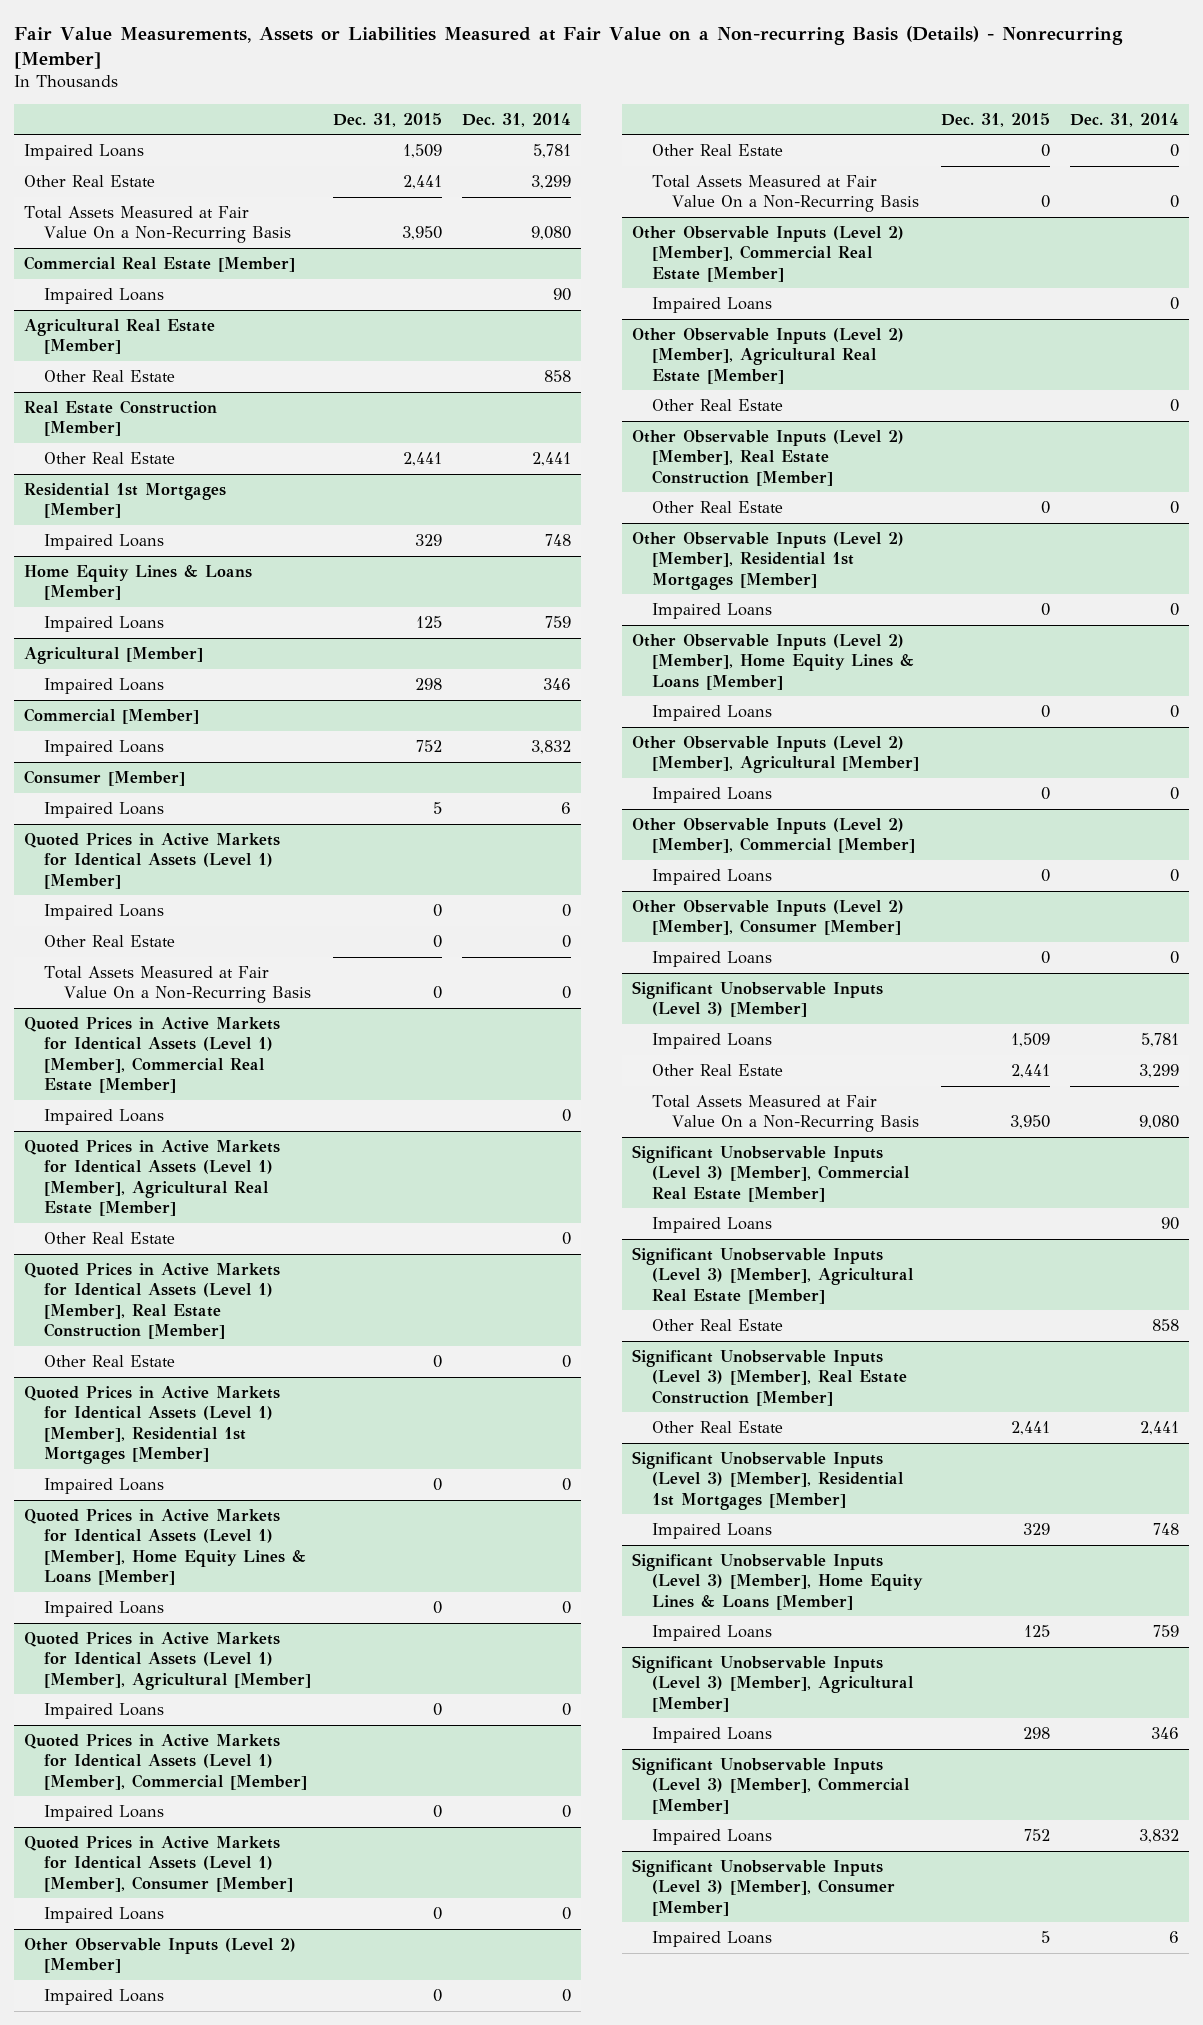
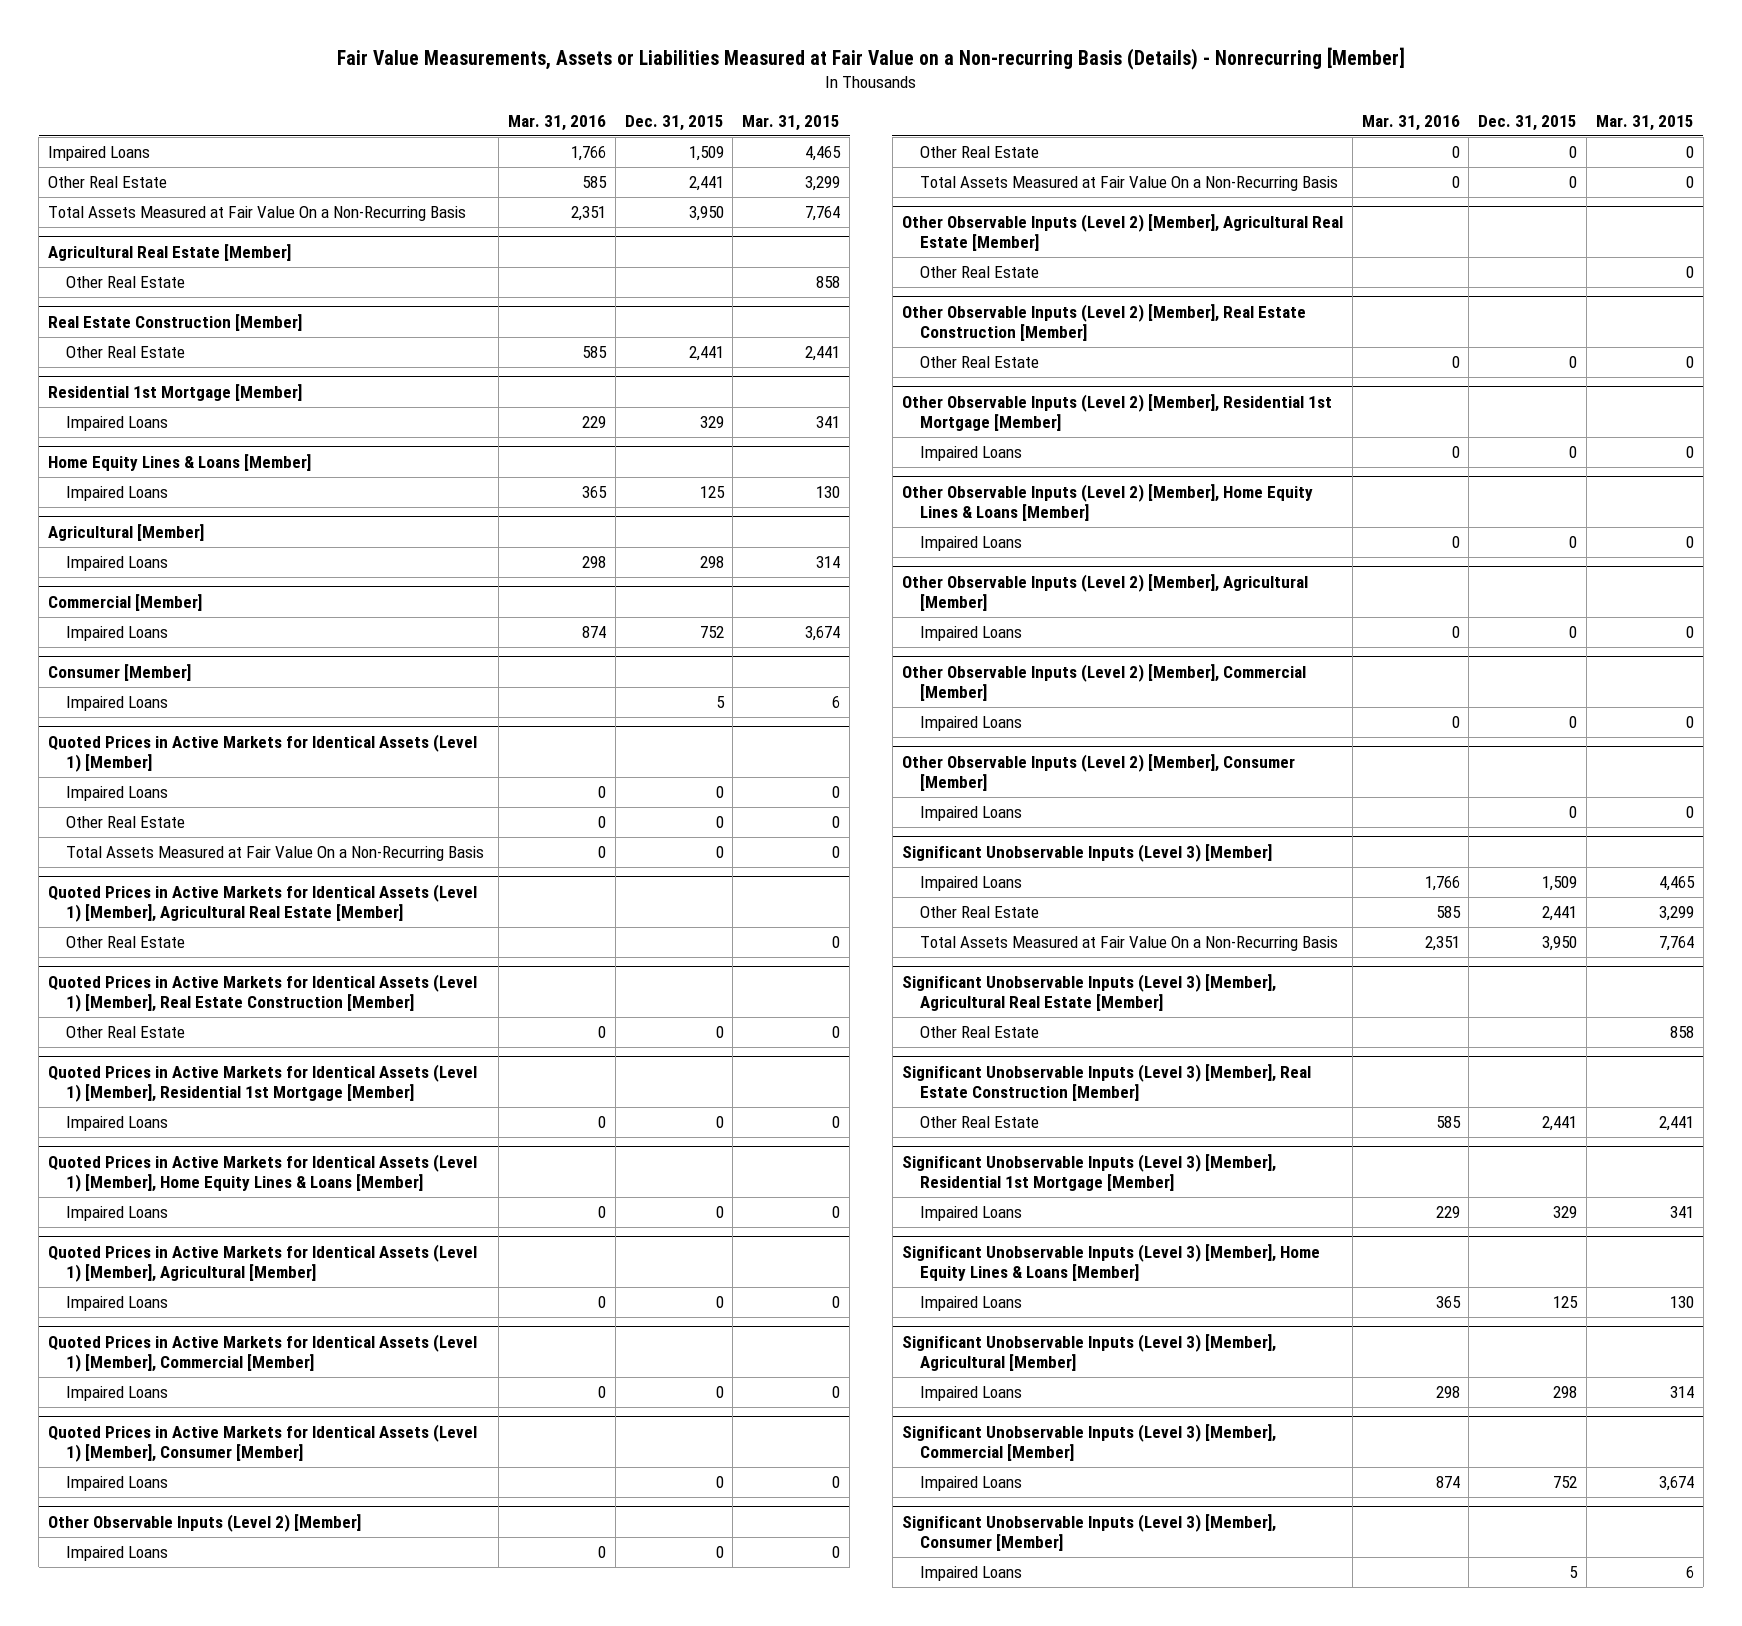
[462,112,572,127] Dec. 31, 2014 -> none
none -> [507,114,606,131] Mar. 31, 2016
none -> [742,114,841,131] Mar. 31, 2015
[23,256,295,273] Commercial Real Estate [Member] -> none
[43,288,164,305] Impaired Loans -> none
[23,483,226,519] Residential 1st Mortgages [Member] -> [48,384,303,402] Residential 1st Mortgage [Member]
[23,1017,280,1093] Quoted Prices in Active Markets for Identical Assets (Level 1) [Member], Commercial Real Estate [Member] -> none
[43,1109,164,1126] Impaired Loans -> none
[23,1386,280,1464] Quoted Prices in Active Markets for Identical Assets (Level 1) [Member], Residential 1st Mortgages [Member] -> [48,1064,478,1103] Quoted Prices in Active Markets for Identical Assets (Level 1) [Member], Residential 1st Mortgage [Member]
[631,226,904,282] Other Observable Inputs (Level 2) [Member], Commercial Real Estate [Member] -> none
[651,297,772,314] Impaired Loans -> none
[631,532,904,590] Other Observable Inputs (Level 2) [Member], Residential 1st Mortgages [Member] -> [901,394,1332,432] Other Observable Inputs (Level 2) [Member], Residential 1st Mortgage [Member]
[631,1145,910,1202] Significant Unobservable Inputs (Level 3) [Member], Commercial Real Estate [Member] -> none
[651,1217,772,1234] Impaired Loans -> none
[631,1451,904,1510] Significant Unobservable Inputs (Level 3) [Member], Residential 1st Mortgages [Member] -> [901,1154,1276,1192] Significant Unobservable Inputs (Level 3) [Member], Residential 1st Mortgage [Member]

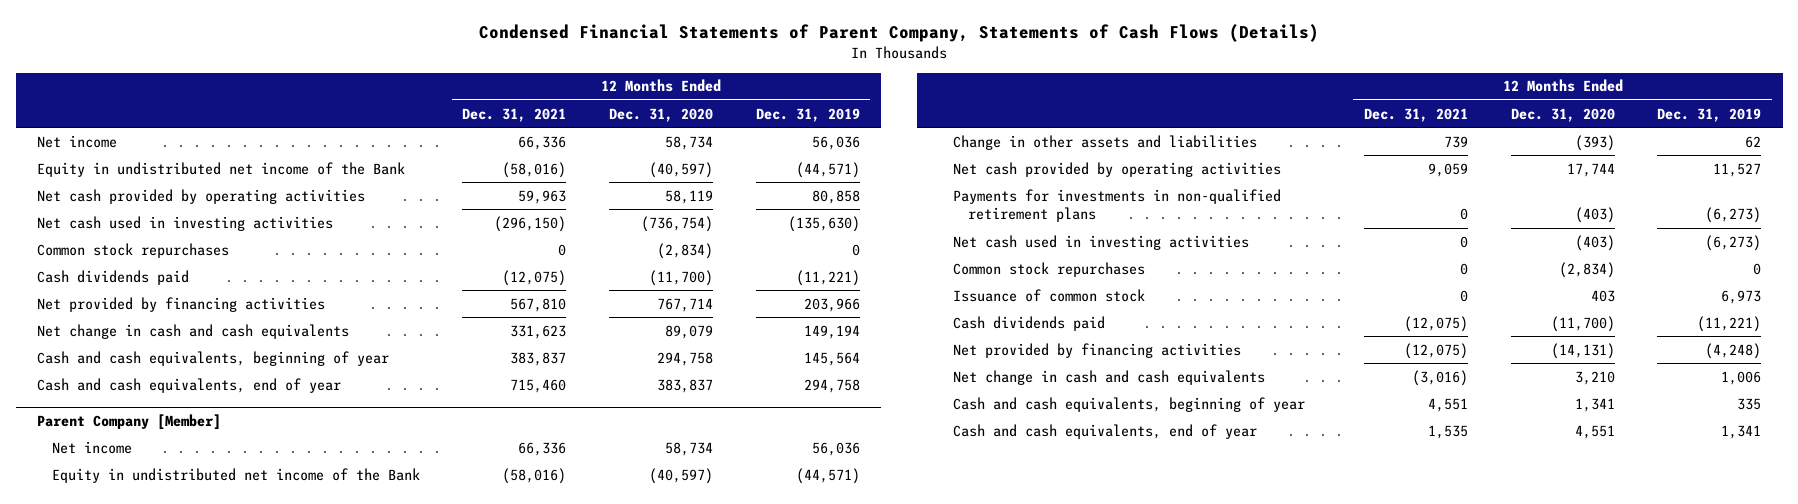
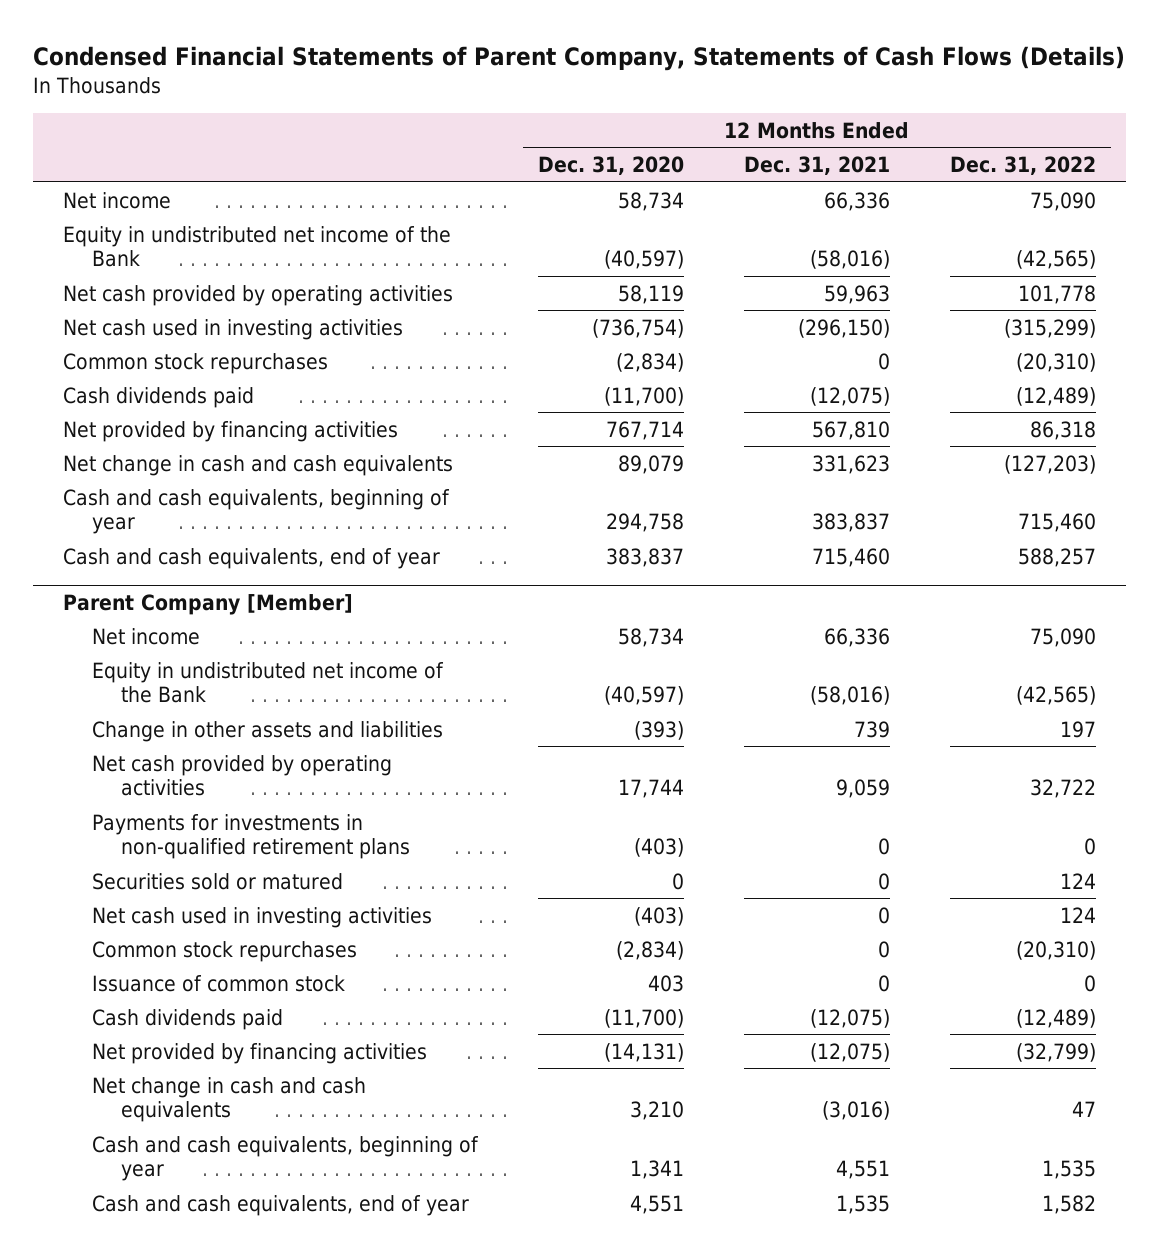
[755,107,860,122] Dec. 31, 2019 -> none
none -> [950,156,1097,176] Dec. 31, 2022
none -> [92,872,344,890] Securities sold or matured

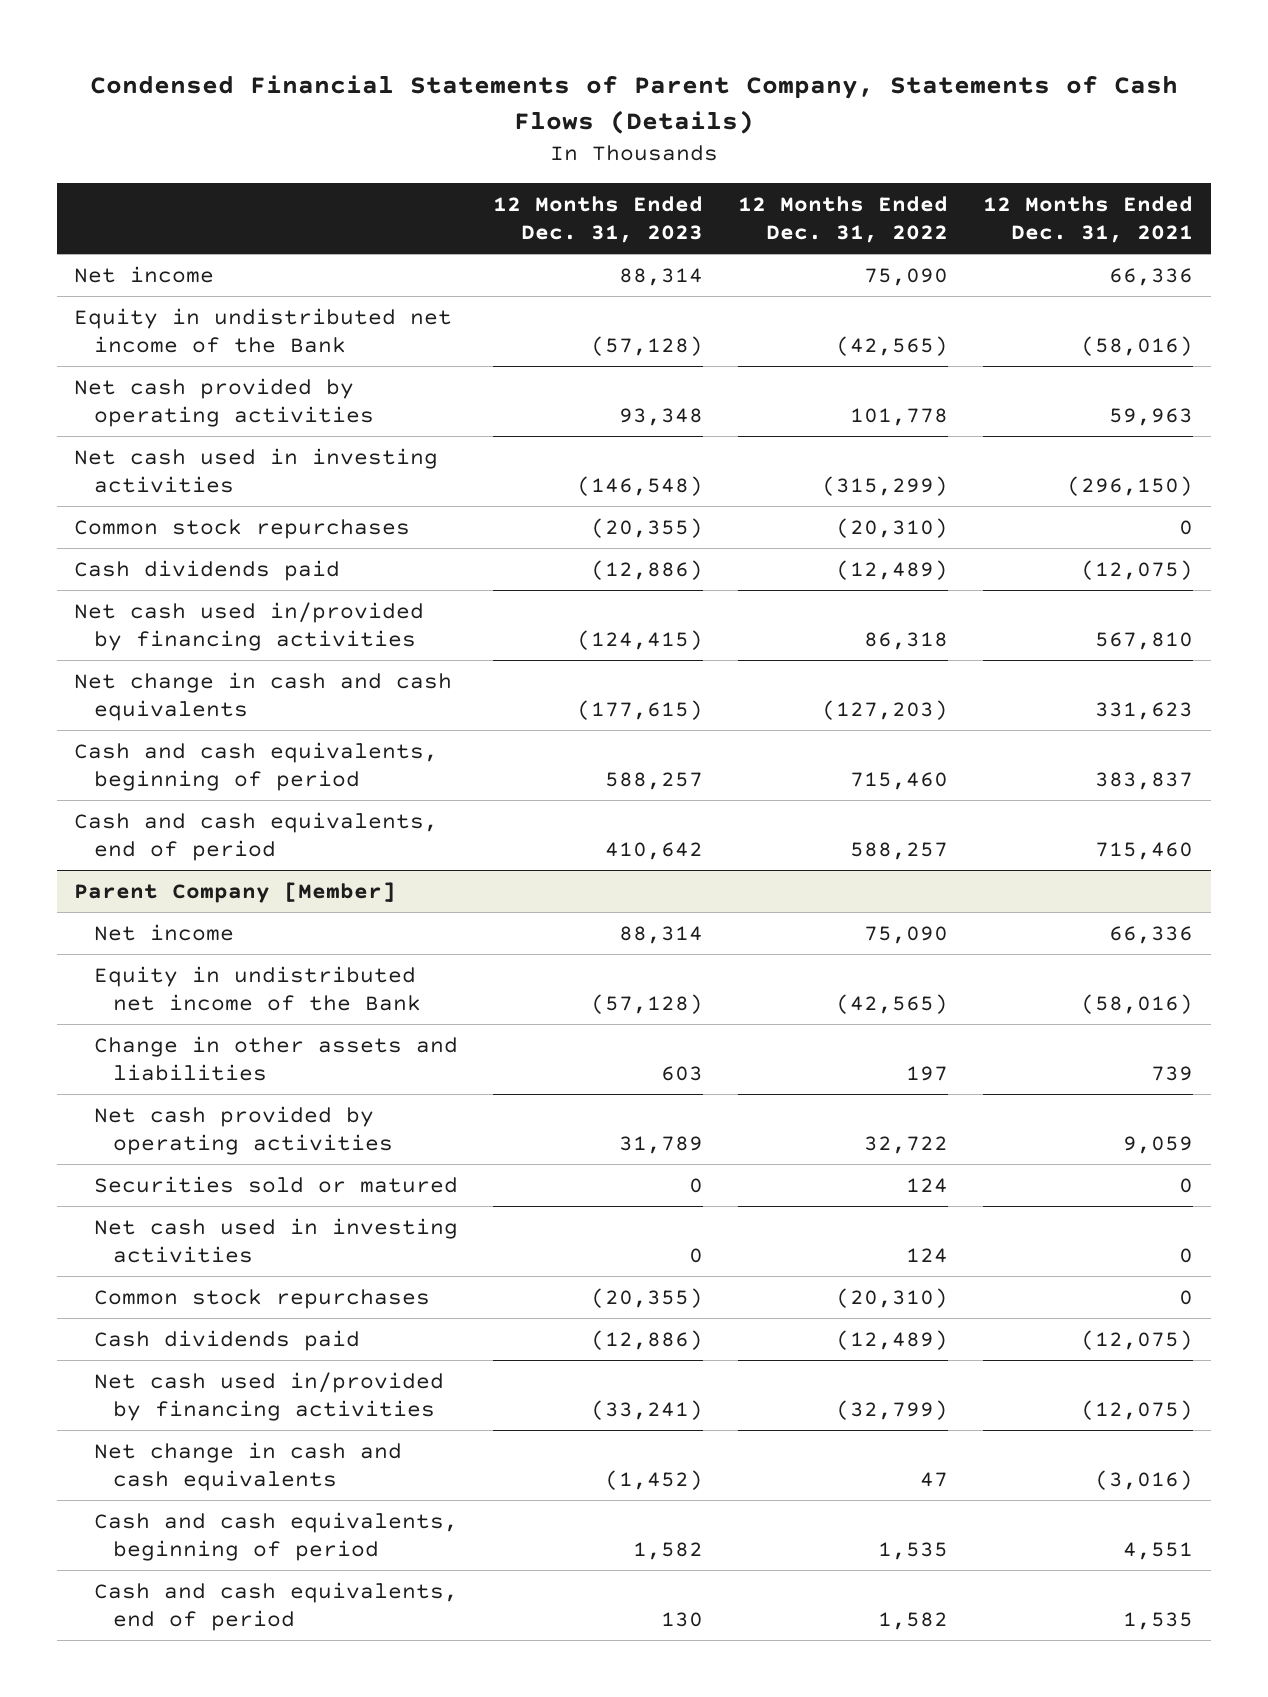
[538,156,685,176] Dec. 31, 2020 -> none
none -> [493,196,704,243] 12 Months Ended Dec. 31, 2023
[63,420,399,442] Net provided by financing activities -> [74,602,425,651] Net cash used in/provided by financing activities
[63,488,451,535] Cash and cash equivalents, beginning of year -> [74,742,439,791] Cash and cash equivalents, beginning of period
[63,547,441,569] Cash and cash equivalents, end of year -> [74,812,439,861] Cash and cash equivalents, end of period
[92,813,411,860] Payments for investments in non-qualified retirement plans -> none
[92,974,346,992] Issuance of common stock -> none
[92,1042,428,1064] Net provided by financing activities -> [93,1372,444,1421] Net cash used in/provided by financing activities
[92,1135,480,1182] Cash and cash equivalents, beginning of year -> [93,1512,458,1561] Cash and cash equivalents, beginning of period
[92,1194,470,1216] Cash and cash equivalents, end of year -> [93,1582,458,1631] Cash and cash equivalents, end of period

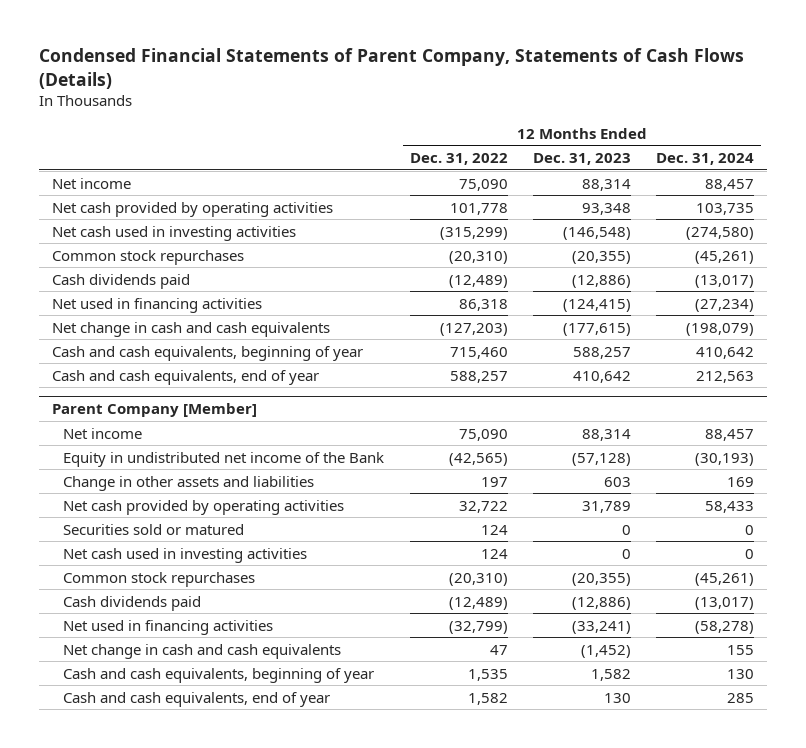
[983,196,1194,243] 12 Months Ended Dec. 31, 2021 -> none
none -> [656,153,755,166] Dec. 31, 2024
[74,308,453,353] Equity in undistributed net income of the Bank -> none
[74,602,425,651] Net cash used in/provided by financing activities -> [51,297,262,313] Net used in financing activities
[74,742,439,791] Cash and cash equivalents, beginning of period -> [51,345,363,361] Cash and cash equivalents, beginning of year
[74,812,439,861] Cash and cash equivalents, end of period -> [51,369,319,385] Cash and cash equivalents, end of year
[93,1372,444,1421] Net cash used in/provided by financing activities -> [63,619,274,635] Net used in financing activities
[93,1512,458,1561] Cash and cash equivalents, beginning of period -> [63,667,375,683] Cash and cash equivalents, beginning of year
[93,1582,458,1631] Cash and cash equivalents, end of period -> [63,691,331,707] Cash and cash equivalents, end of year

